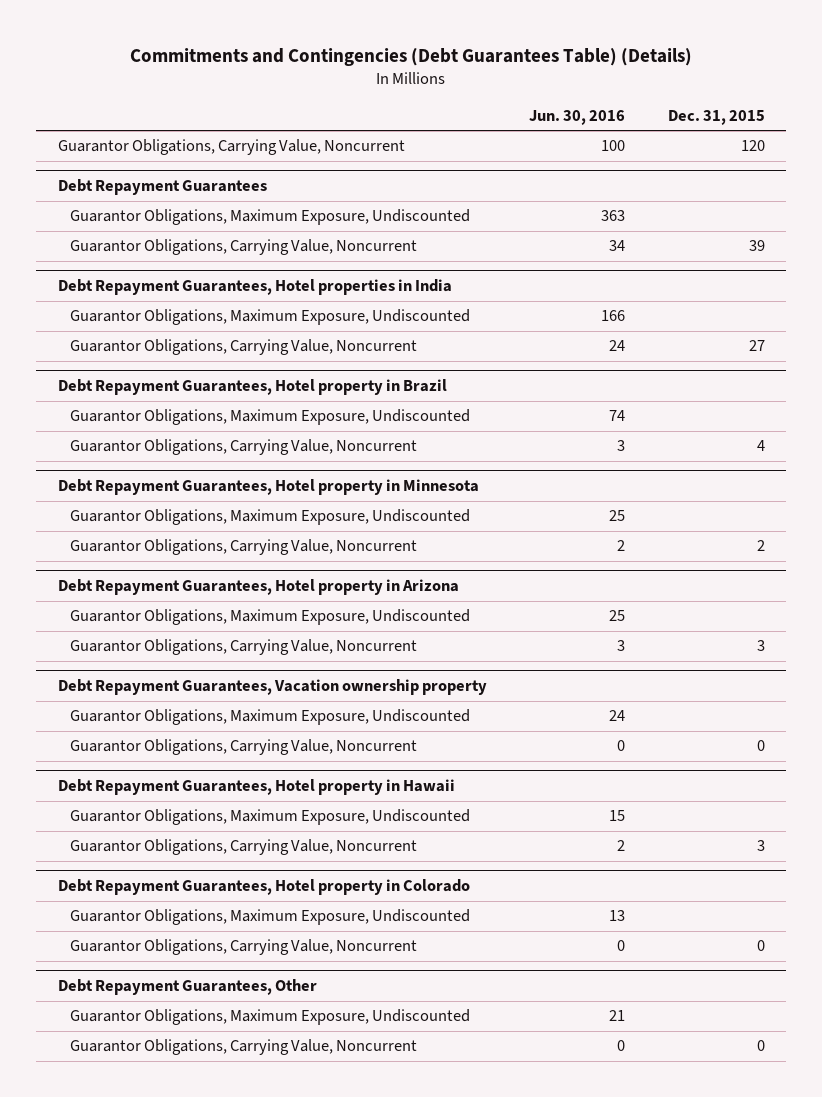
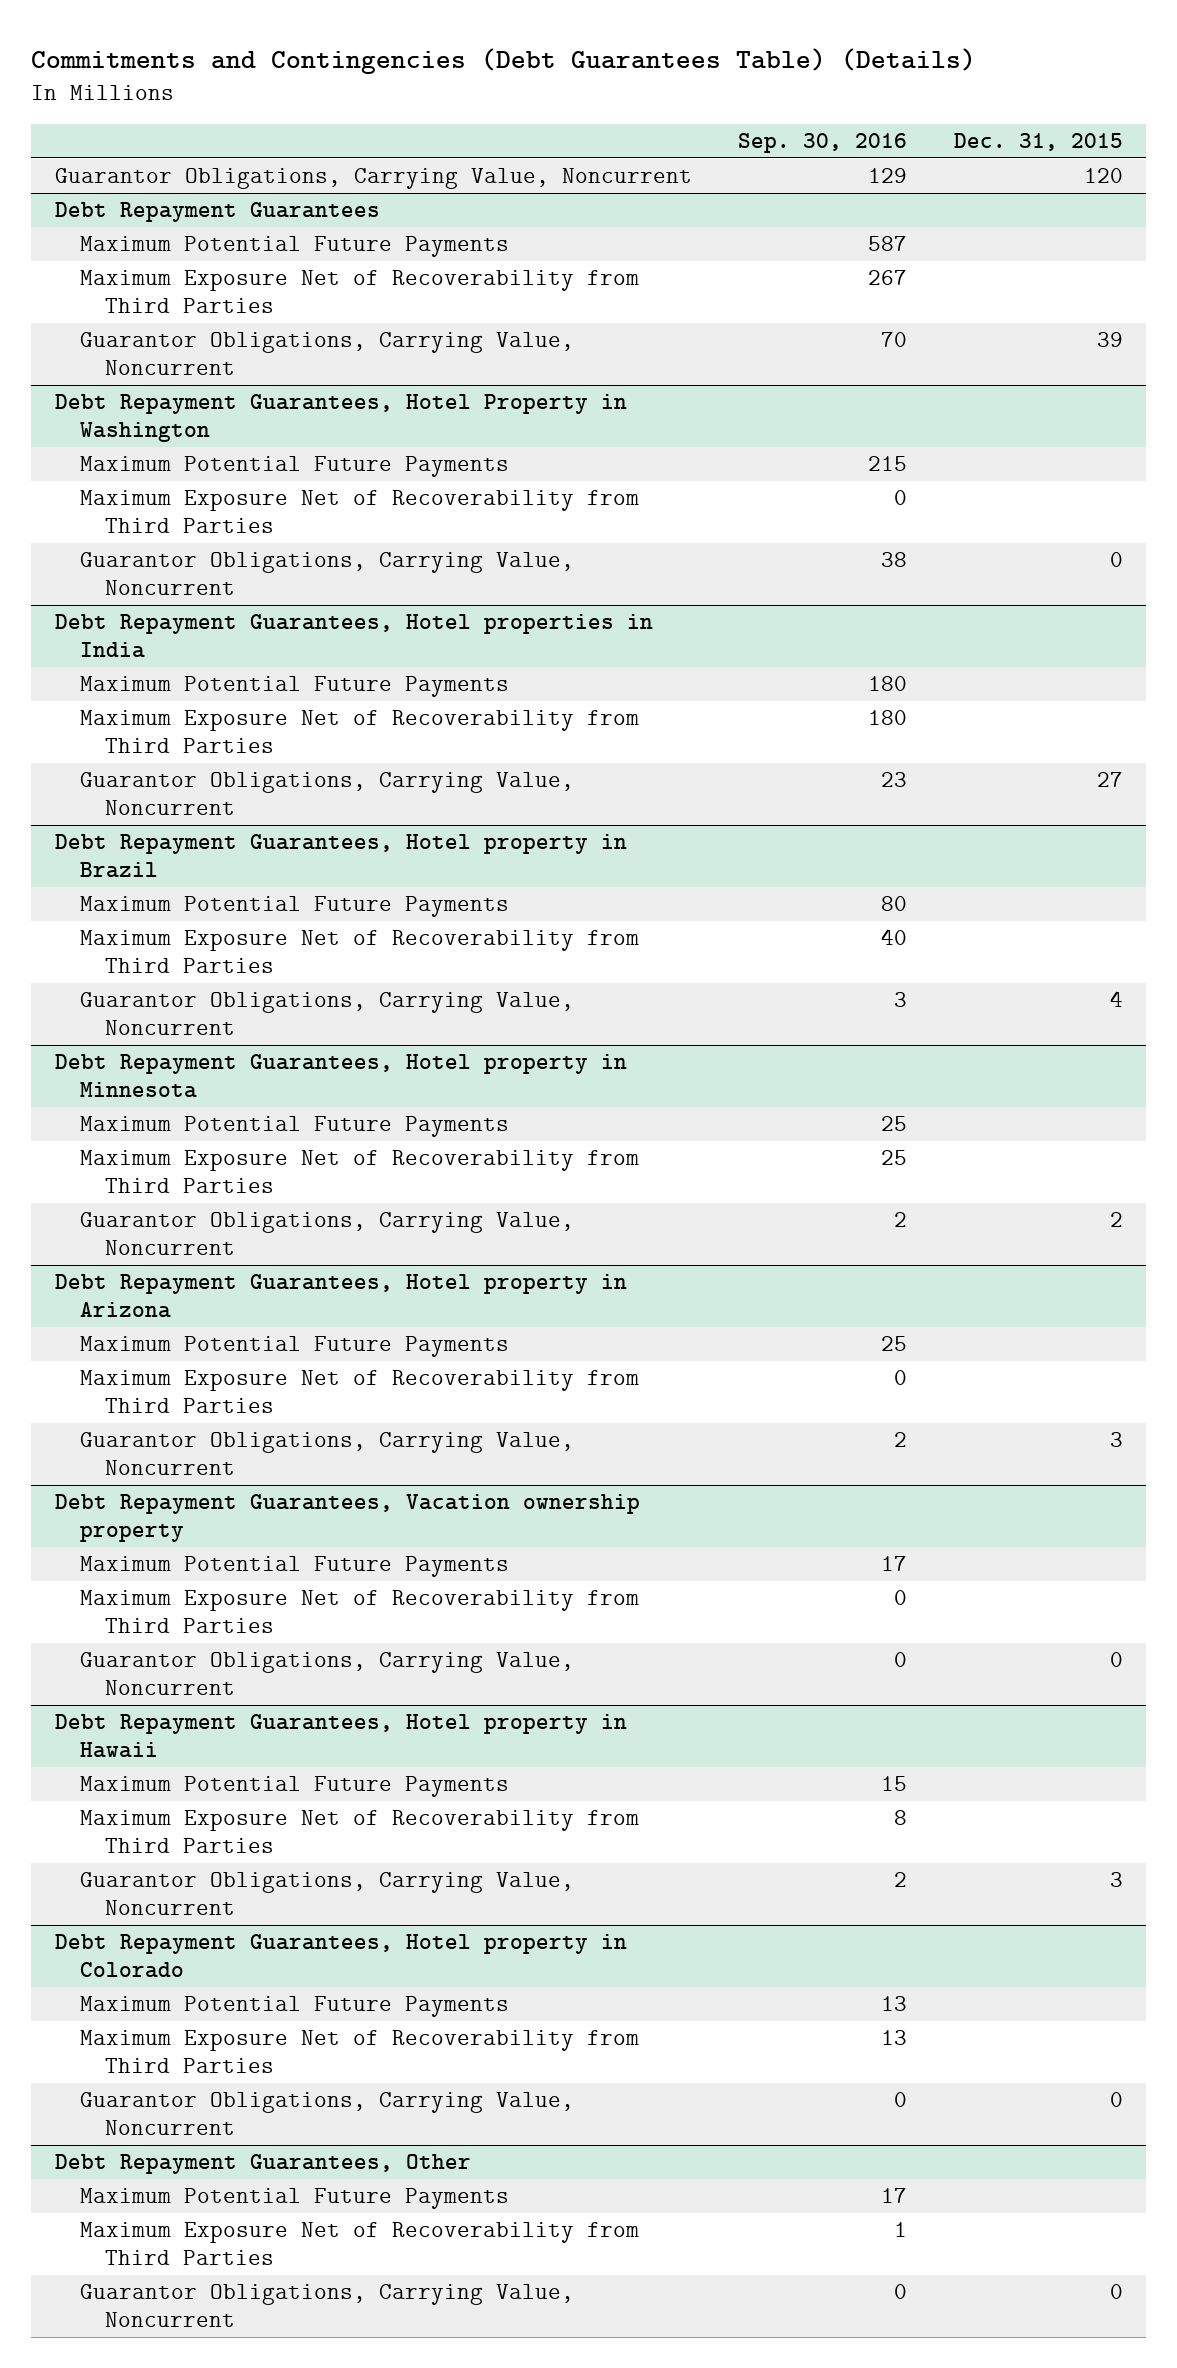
[529,109,626,125] Jun. 30, 2016 -> none
none -> [738,133,908,154] Sep. 30, 2016
[70,209,471,226] Guarantor Obligations, Maximum Exposure, Undiscounted -> [79,236,509,258] Maximum Potential Future Payments
none -> [79,270,639,314] Maximum Exposure Net of Recoverability from Third Parties
none -> [54,394,627,443] Debt Repayment Guarantees, Hotel Property in Washington
none -> [79,456,509,478] Maximum Potential Future Payments
none -> [79,490,639,534] Maximum Exposure Net of Recoverability from Third Parties
none -> [79,552,574,596] Guarantor Obligations, Carrying Value, Noncurrent
[70,309,471,326] Guarantor Obligations, Maximum Exposure, Undiscounted -> [79,676,509,698] Maximum Potential Future Payments
none -> [79,710,639,754] Maximum Exposure Net of Recoverability from Third Parties
[70,409,471,426] Guarantor Obligations, Maximum Exposure, Undiscounted -> [79,896,509,918] Maximum Potential Future Payments
none -> [79,930,639,974] Maximum Exposure Net of Recoverability from Third Parties
[70,509,471,526] Guarantor Obligations, Maximum Exposure, Undiscounted -> [79,1116,509,1138] Maximum Potential Future Payments
none -> [79,1150,639,1194] Maximum Exposure Net of Recoverability from Third Parties
[70,609,471,626] Guarantor Obligations, Maximum Exposure, Undiscounted -> [79,1336,509,1358] Maximum Potential Future Payments
none -> [79,1370,639,1414] Maximum Exposure Net of Recoverability from Third Parties
[70,709,471,726] Guarantor Obligations, Maximum Exposure, Undiscounted -> [79,1556,509,1578] Maximum Potential Future Payments
none -> [79,1590,639,1634] Maximum Exposure Net of Recoverability from Third Parties
[70,809,471,826] Guarantor Obligations, Maximum Exposure, Undiscounted -> [79,1776,509,1798] Maximum Potential Future Payments
none -> [79,1810,639,1854] Maximum Exposure Net of Recoverability from Third Parties
[70,909,471,926] Guarantor Obligations, Maximum Exposure, Undiscounted -> [79,1996,509,2018] Maximum Potential Future Payments
none -> [79,2030,639,2074] Maximum Exposure Net of Recoverability from Third Parties
[70,1009,471,1026] Guarantor Obligations, Maximum Exposure, Undiscounted -> [79,2188,509,2210] Maximum Potential Future Payments
none -> [79,2222,639,2266] Maximum Exposure Net of Recoverability from Third Parties

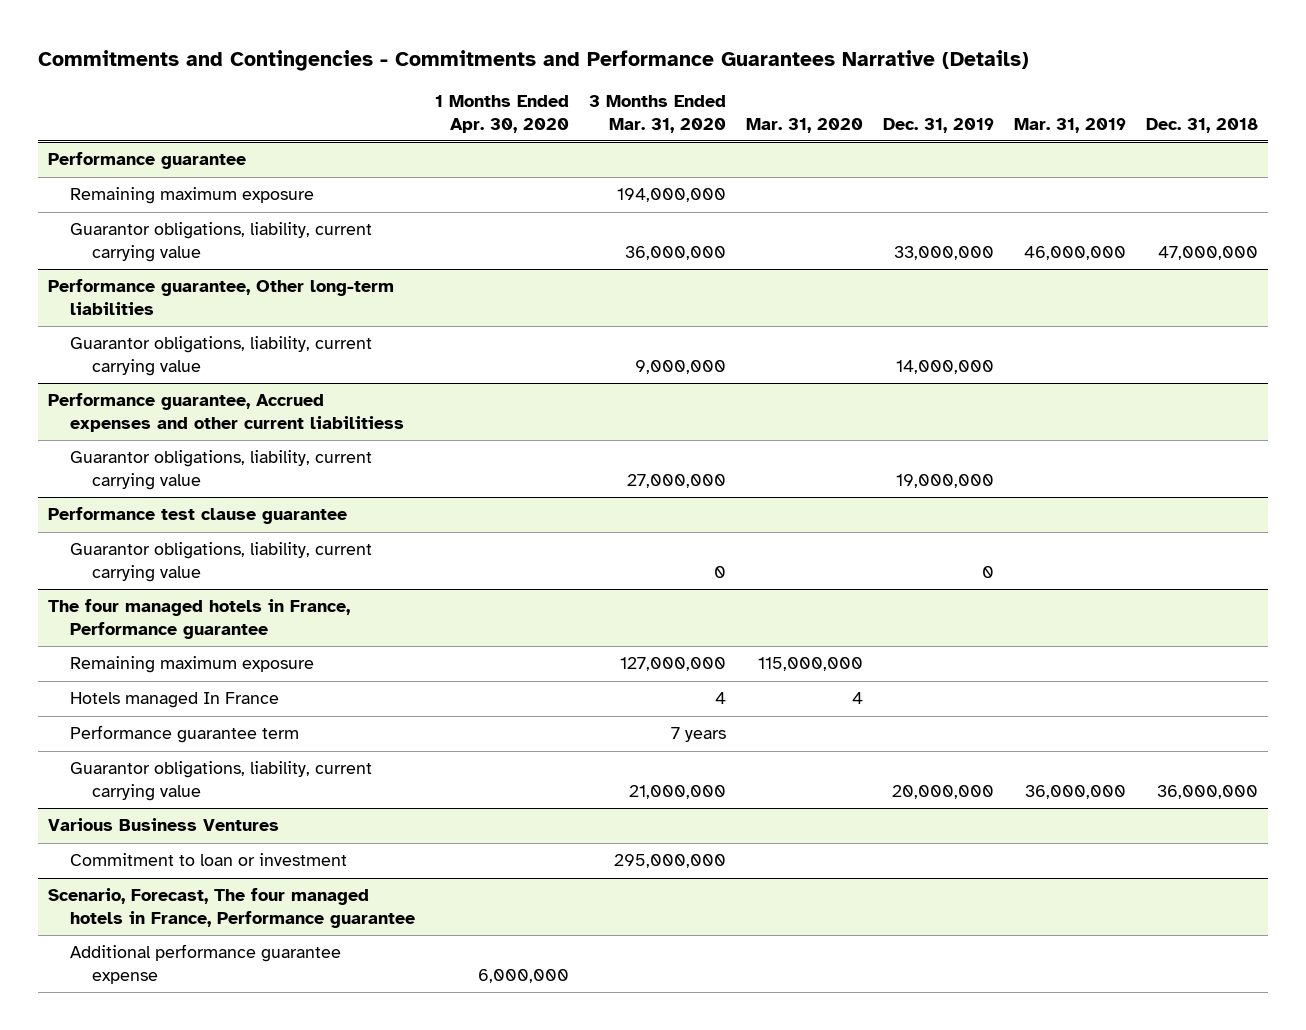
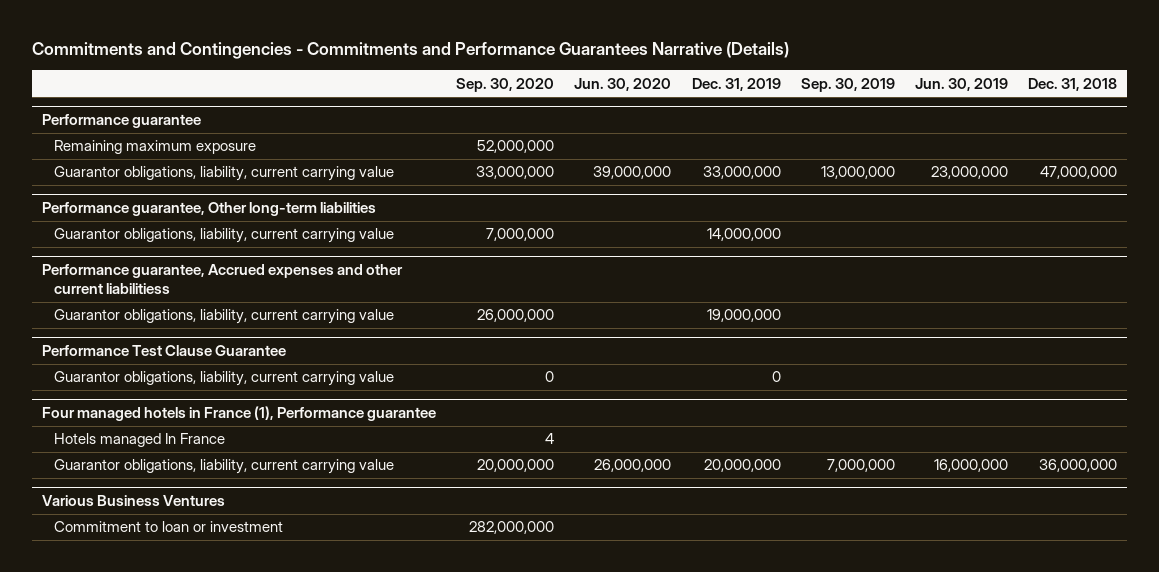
[435,95,570,133] 1 Months Ended Apr. 30, 2020 -> none
[589,95,727,133] 3 Months Ended Mar. 31, 2020 -> none
[746,117,864,133] Mar. 31, 2020 -> none
[1014,117,1127,133] Mar. 31, 2019 -> none
none -> [456,77,555,92] Sep. 30, 2020
none -> [574,77,672,91] Jun. 30, 2020
none -> [800,77,895,92] Sep. 30, 2019
none -> [914,77,1008,91] Jun. 30, 2019
[48,507,348,525] Performance test clause guarantee -> [42,345,287,357] Performance Test Clause Guarantee
[69,656,314,674] Remaining maximum exposure -> none
[48,599,351,639] The four managed hotels in France, Performance guarantee -> [42,406,437,422] Four managed hotels in France (1), Performance guarantee
[69,725,299,744] Performance guarantee term -> none
[48,888,415,928] Scenario, Forecast, The four managed hotels in France, Performance guarantee -> none
[69,944,341,984] Additional performance guarantee expense -> none

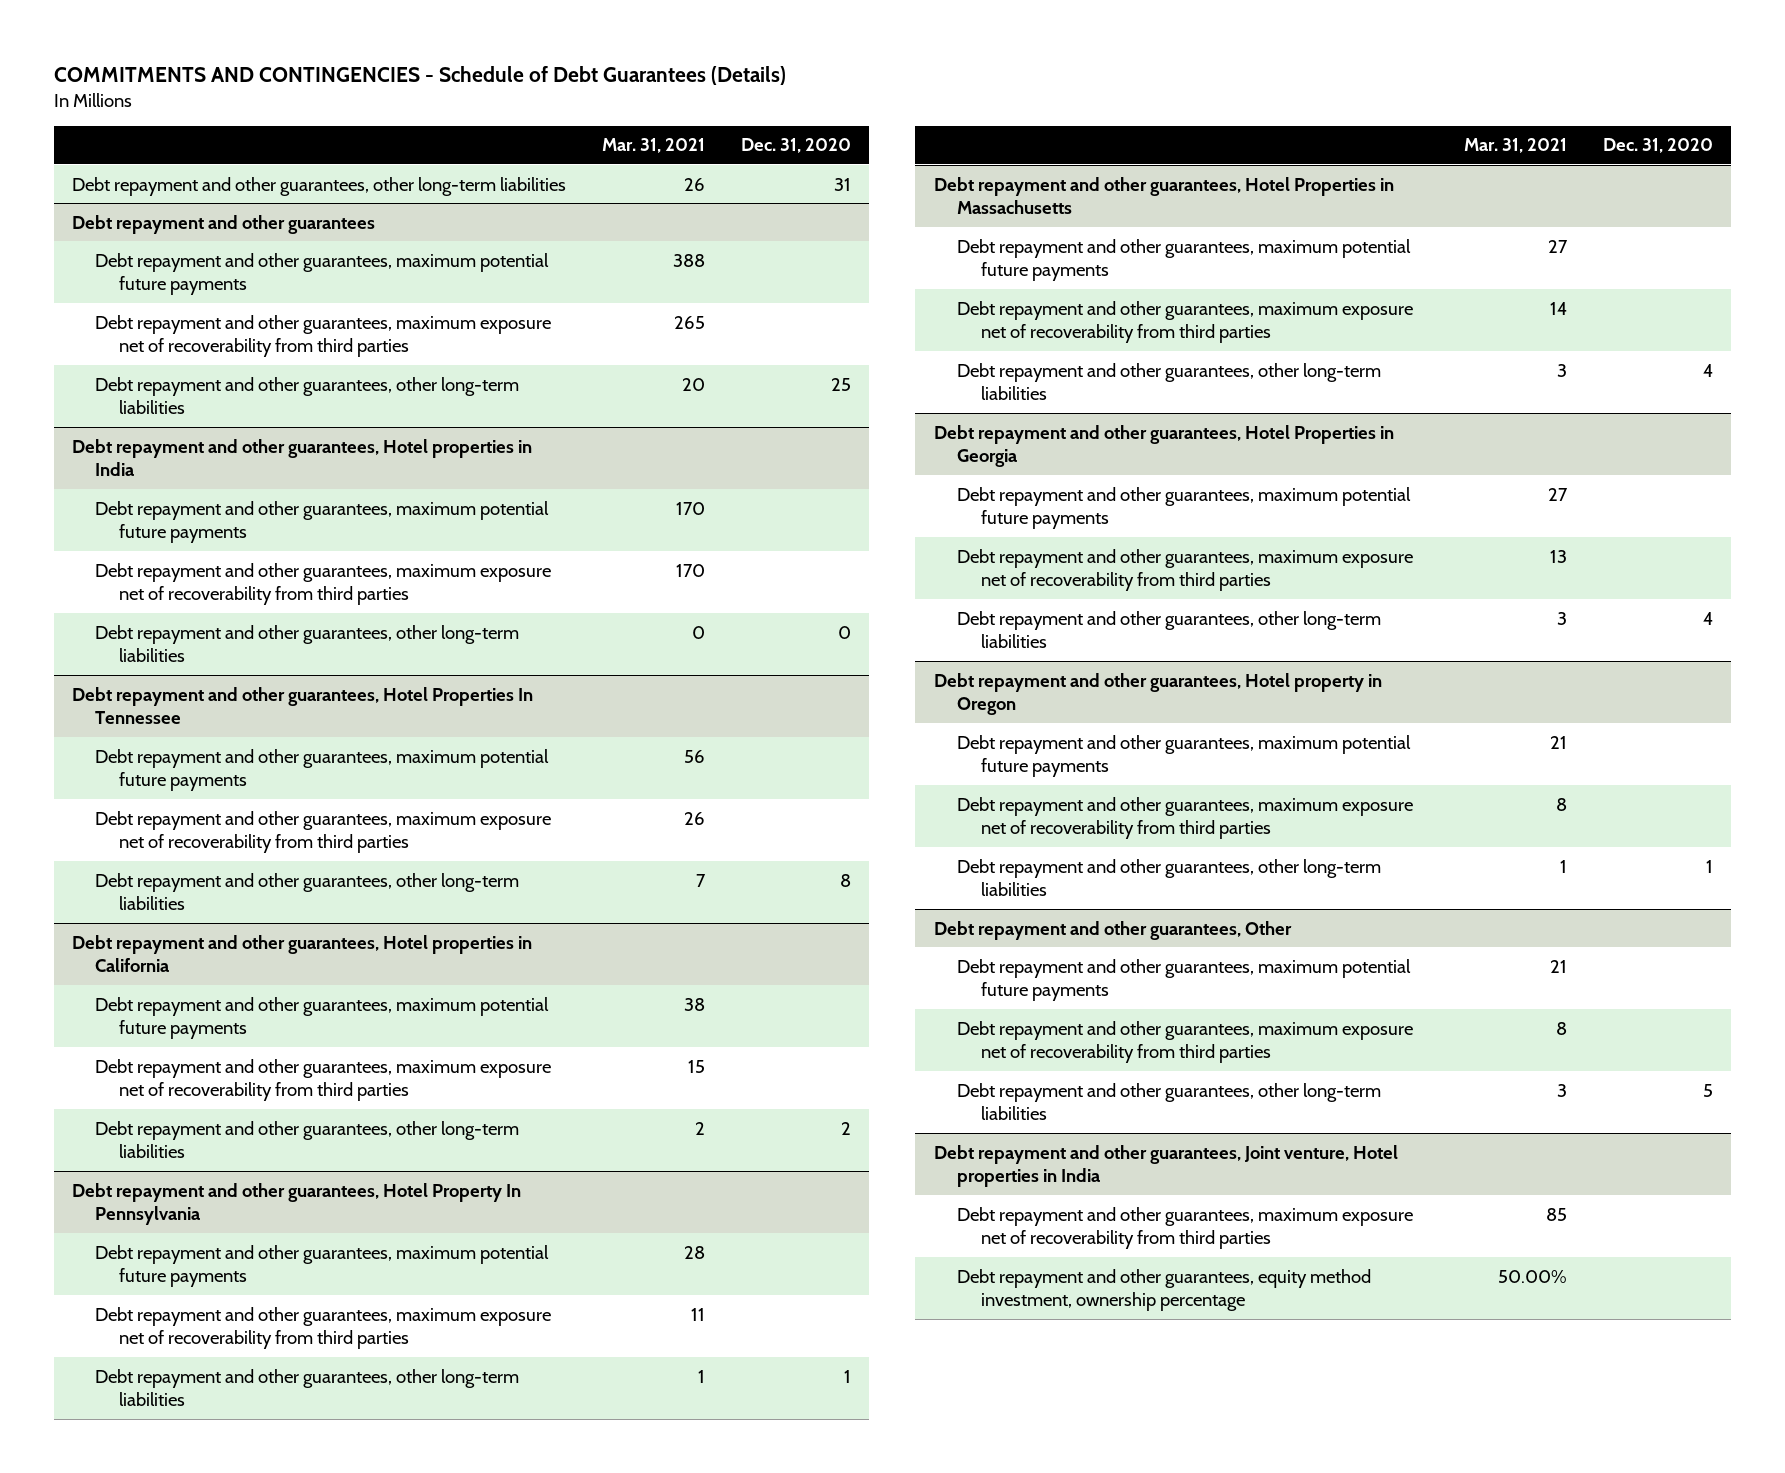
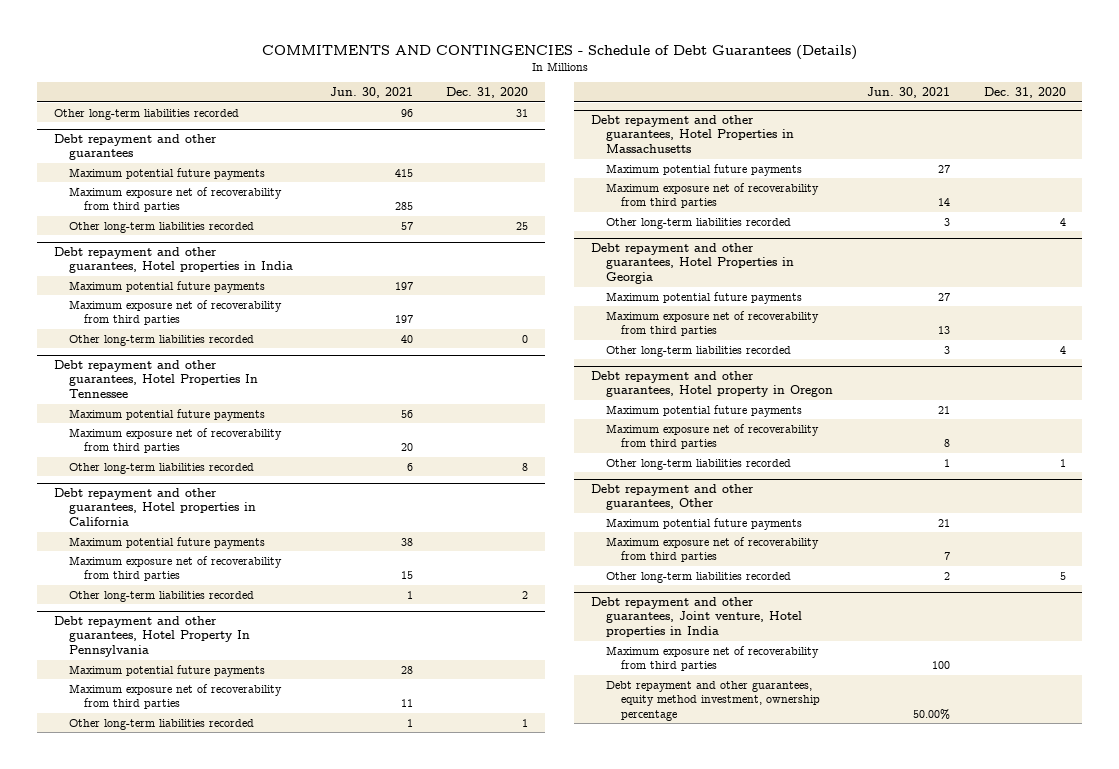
[602,138,706,154] Mar. 31, 2021 -> none
none -> [329,87,413,99] Jun. 30, 2021
[71,176,566,196] Debt repayment and other guarantees, other long-term liabilities -> [53,108,239,120] Other long-term liabilities recorded
[95,252,550,296] Debt repayment and other guarantees, maximum potential future payments -> [68,167,265,180] Maximum potential future payments
[95,314,552,358] Debt repayment and other guarantees, maximum exposure net of recoverability from third parties -> [68,186,282,213] Maximum exposure net of recoverability from third parties
[95,376,520,415] Debt repayment and other guarantees, other long-term liabilities -> [68,221,254,233] Other long-term liabilities recorded
[95,500,550,544] Debt repayment and other guarantees, maximum potential future payments -> [68,280,265,293] Maximum potential future payments
[95,562,552,606] Debt repayment and other guarantees, maximum exposure net of recoverability from third parties -> [68,299,282,326] Maximum exposure net of recoverability from third parties
[95,624,520,663] Debt repayment and other guarantees, other long-term liabilities -> [68,334,254,346] Other long-term liabilities recorded
[95,748,550,792] Debt repayment and other guarantees, maximum potential future payments -> [68,408,265,421] Maximum potential future payments
[95,810,552,854] Debt repayment and other guarantees, maximum exposure net of recoverability from third parties -> [68,427,282,454] Maximum exposure net of recoverability from third parties
[95,872,520,911] Debt repayment and other guarantees, other long-term liabilities -> [68,462,254,474] Other long-term liabilities recorded
[95,996,550,1040] Debt repayment and other guarantees, maximum potential future payments -> [68,536,265,549] Maximum potential future payments
[95,1058,552,1102] Debt repayment and other guarantees, maximum exposure net of recoverability from third parties -> [68,555,282,582] Maximum exposure net of recoverability from third parties
[95,1120,520,1159] Debt repayment and other guarantees, other long-term liabilities -> [68,590,254,602] Other long-term liabilities recorded
[95,1244,550,1288] Debt repayment and other guarantees, maximum potential future payments -> [68,664,265,677] Maximum potential future payments
[95,1306,552,1350] Debt repayment and other guarantees, maximum exposure net of recoverability from third parties -> [68,683,282,710] Maximum exposure net of recoverability from third parties
[95,1368,520,1407] Debt repayment and other guarantees, other long-term liabilities -> [68,718,254,730] Other long-term liabilities recorded
[957,238,1412,282] Debt repayment and other guarantees, maximum potential future payments -> [606,163,803,176] Maximum potential future payments
[957,300,1414,344] Debt repayment and other guarantees, maximum exposure net of recoverability from third parties -> [606,182,820,209] Maximum exposure net of recoverability from third parties
[957,362,1382,401] Debt repayment and other guarantees, other long-term liabilities -> [606,217,792,229] Other long-term liabilities recorded
[957,486,1412,530] Debt repayment and other guarantees, maximum potential future payments -> [606,291,803,304] Maximum potential future payments
[957,548,1414,592] Debt repayment and other guarantees, maximum exposure net of recoverability from third parties -> [606,310,820,337] Maximum exposure net of recoverability from third parties
[957,610,1382,649] Debt repayment and other guarantees, other long-term liabilities -> [606,345,792,357] Other long-term liabilities recorded
[957,734,1412,778] Debt repayment and other guarantees, maximum potential future payments -> [606,404,803,417] Maximum potential future payments
[957,796,1414,840] Debt repayment and other guarantees, maximum exposure net of recoverability from third parties -> [606,423,820,450] Maximum exposure net of recoverability from third parties
[957,858,1382,897] Debt repayment and other guarantees, other long-term liabilities -> [606,458,792,470] Other long-term liabilities recorded
[957,958,1412,1002] Debt repayment and other guarantees, maximum potential future payments -> [606,517,803,530] Maximum potential future payments
[957,1020,1414,1064] Debt repayment and other guarantees, maximum exposure net of recoverability from third parties -> [606,536,820,563] Maximum exposure net of recoverability from third parties
[957,1082,1382,1121] Debt repayment and other guarantees, other long-term liabilities -> [606,571,792,583] Other long-term liabilities recorded
[957,1206,1414,1250] Debt repayment and other guarantees, maximum exposure net of recoverability from third parties -> [606,645,820,672] Maximum exposure net of recoverability from third parties

